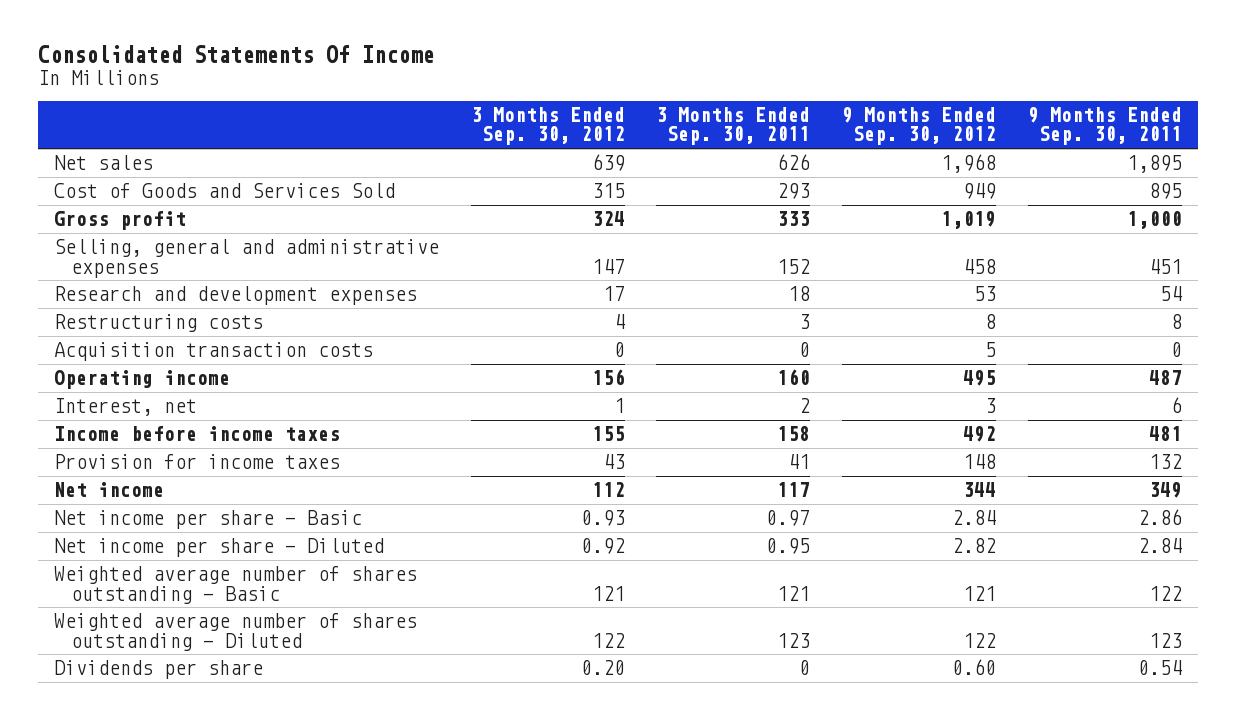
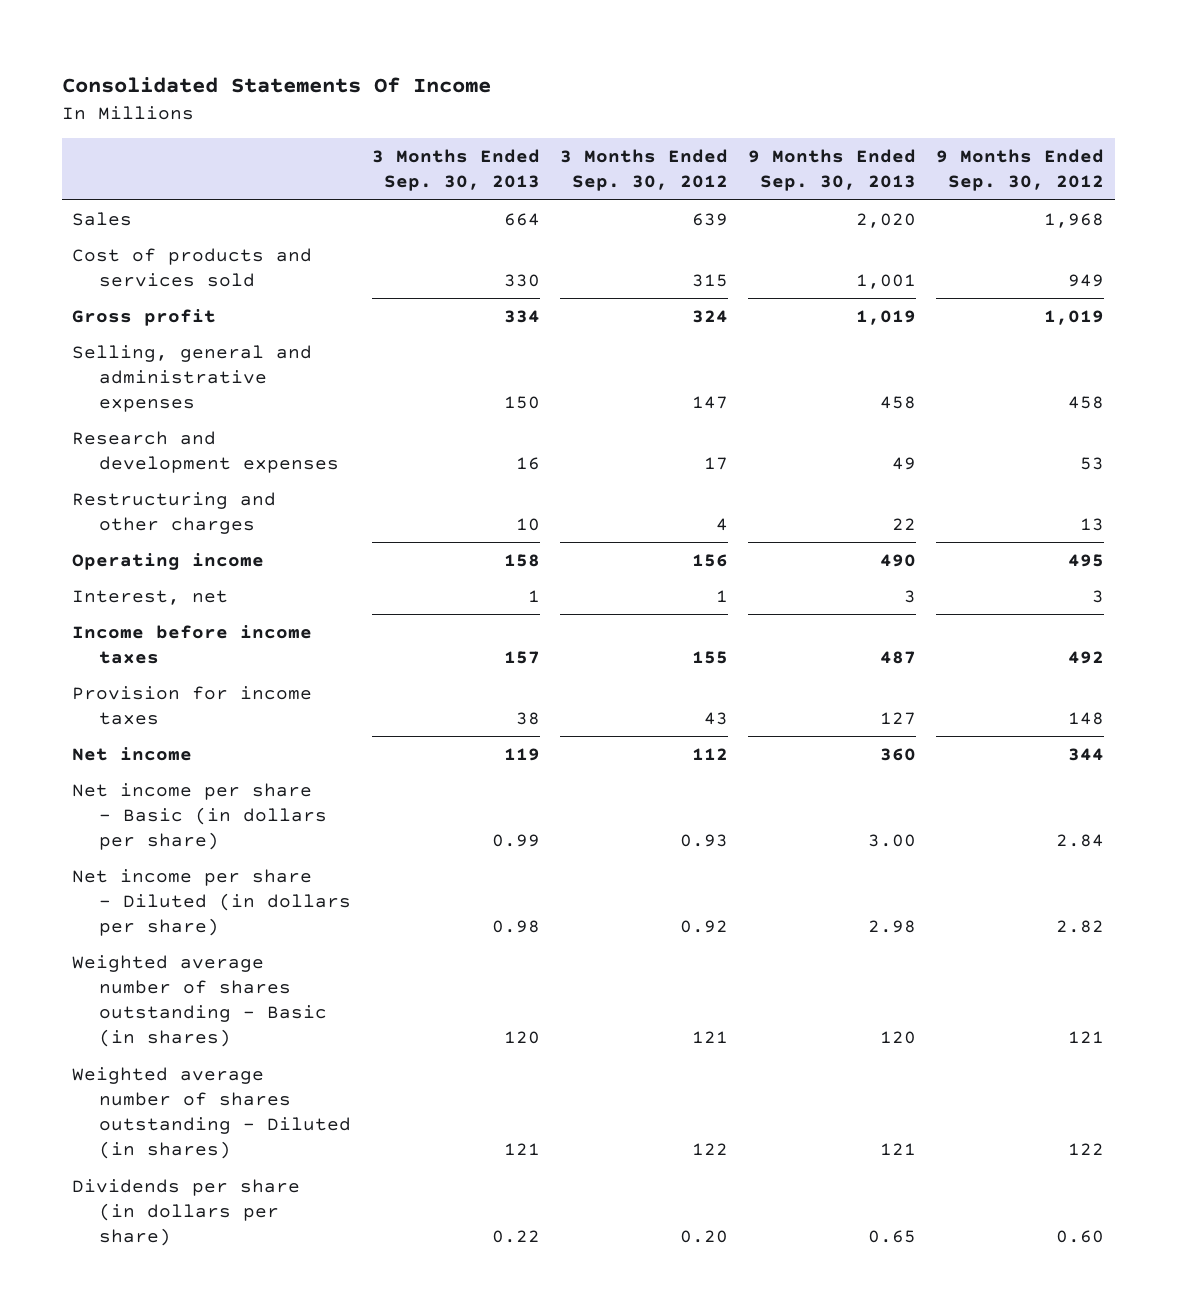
[656,107,811,146] 3 Months Ended Sep. 30, 2011 -> none
[1028,107,1183,146] 9 Months Ended Sep. 30, 2011 -> none
none -> [371,149,540,192] 3 Months Ended Sep. 30, 2013
none -> [748,149,917,192] 9 Months Ended Sep. 30, 2013
[53,155,153,171] Net sales -> [72,211,133,226] Sales
[53,183,395,199] Cost of Goods and Services Sold -> [72,247,313,287] Cost of products and services sold
[53,314,263,333] Restructuring costs -> none
[53,342,373,362] Acquisition transaction costs -> none
none -> [72,491,277,534] Restructuring and other charges
[53,510,362,530] Net income per share - Basic -> [72,782,328,851] Net income per share - Basic (in dollars per share)
[53,538,384,558] Net income per share - Diluted -> [72,868,352,937] Net income per share - Diluted (in dollars per share)
[53,566,417,604] Weighted average number of shares outstanding - Basic -> [72,954,328,1048] Weighted average number of shares outstanding - Basic (in shares)
[53,613,417,651] Weighted average number of shares outstanding - Diluted -> [72,1066,352,1160] Weighted average number of shares outstanding - Diluted (in shares)
[53,660,263,680] Dividends per share -> [72,1178,301,1247] Dividends per share (in dollars per share)

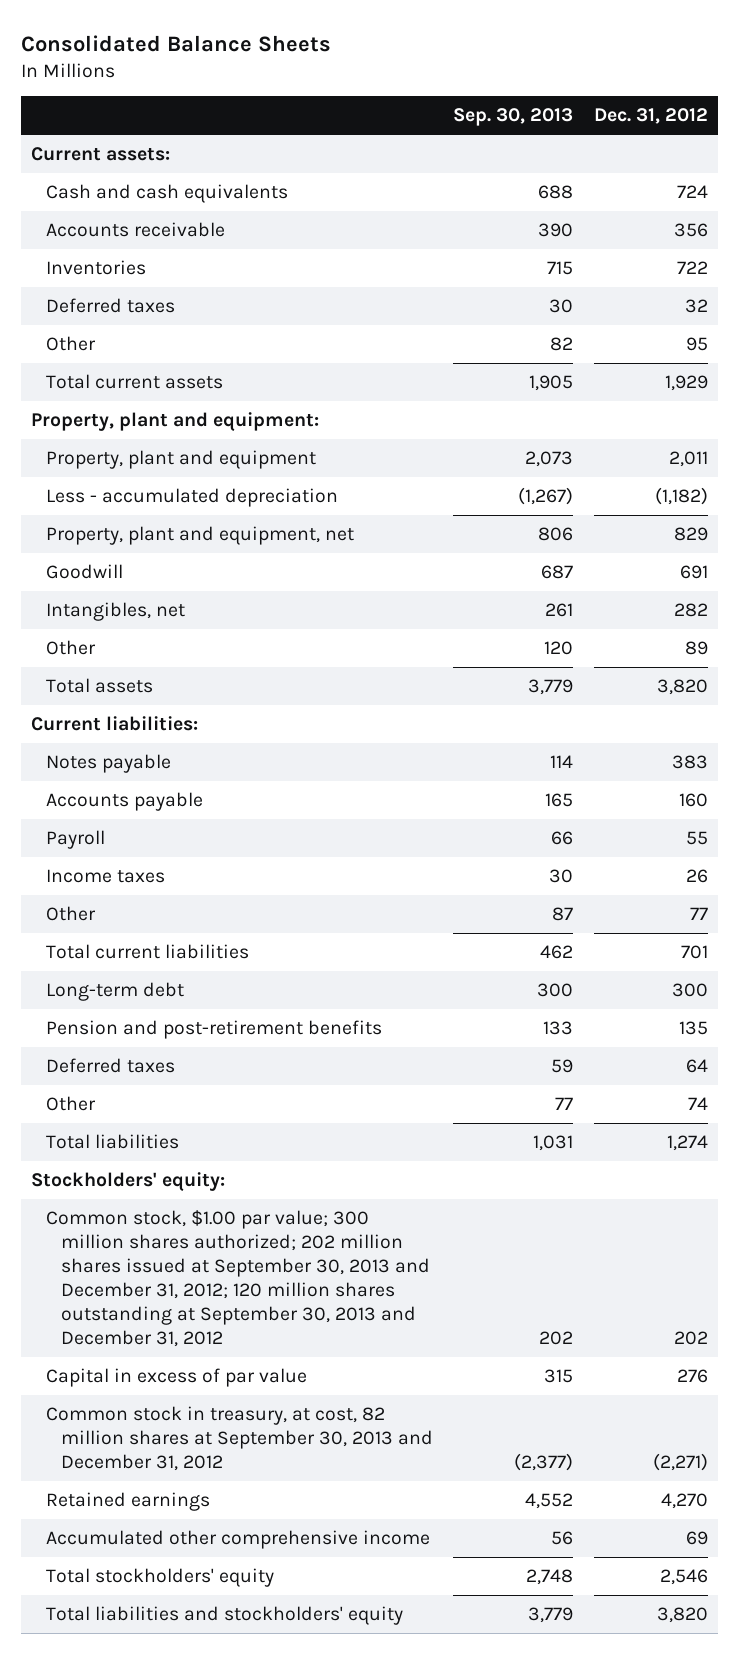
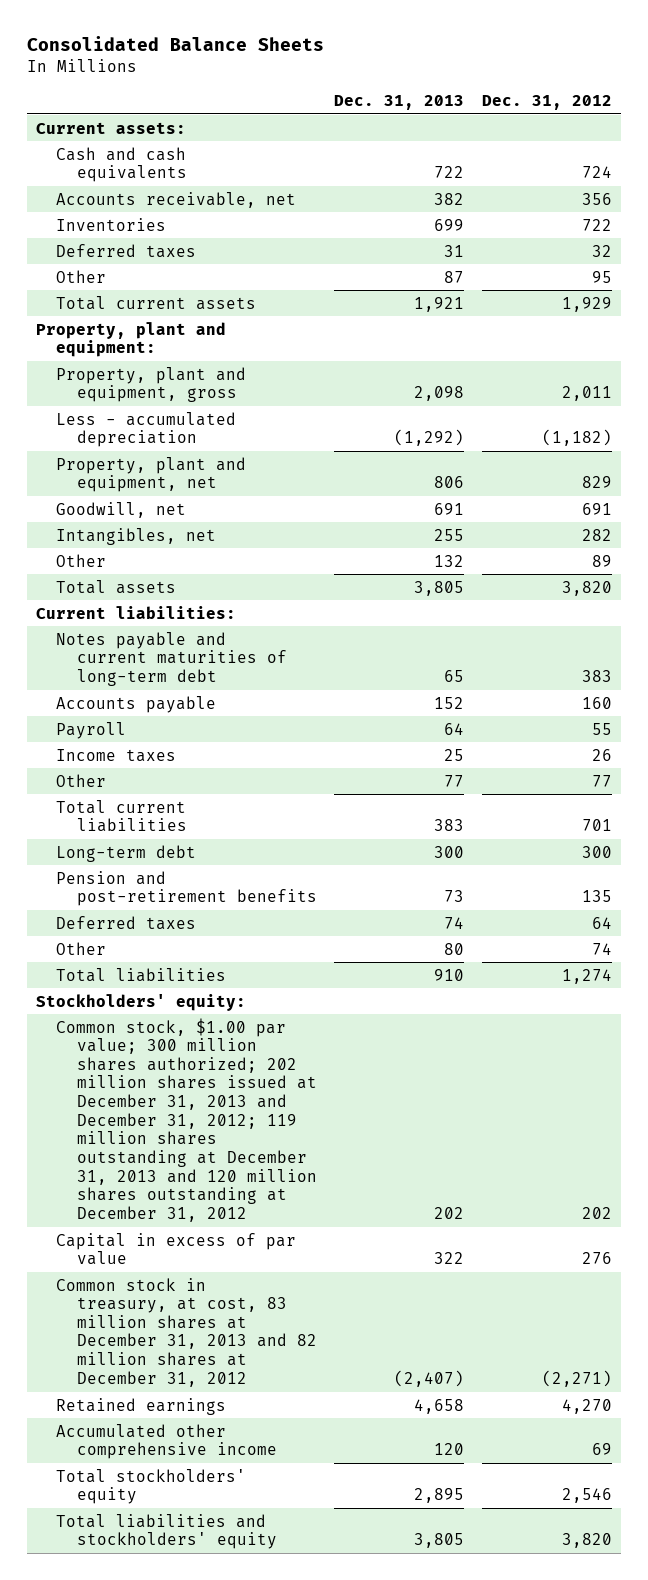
[453,108,574,127] Sep. 30, 2013 -> none
none -> [334,94,465,110] Dec. 31, 2013
[46,221,226,237] Accounts receivable -> [56,191,297,208] Accounts receivable, net
[46,449,317,469] Property, plant and equipment -> [56,366,247,403] Property, plant and equipment, gross
[46,563,124,579] Goodwill -> [56,501,187,518] Goodwill, net
[46,753,172,773] Notes payable -> [56,631,287,686] Notes payable and current maturities of long-term debt
[46,1209,431,1348] Common stock, $1.00 par value; 300 million shares authorized; 202 million shares issued at September 30, 2013 and December 31, 2012; 120 million shares outstanding at September 30, 2013 and December 31, 2012 -> [56,1017,317,1222] Common stock, $1.00 par value; 300 million shares authorized; 202 million shares issued at December 31, 2013 and December 31, 2012; 119 million shares outstanding at December 31, 2013 and 120 million shares outstanding at December 31, 2012
[46,1405,434,1472] Common stock in treasury, at cost, 82 million shares at September 30, 2013 and December 31, 2012 -> [56,1277,317,1387] Common stock in treasury, at cost, 83 million shares at December 31, 2013 and 82 million shares at December 31, 2012

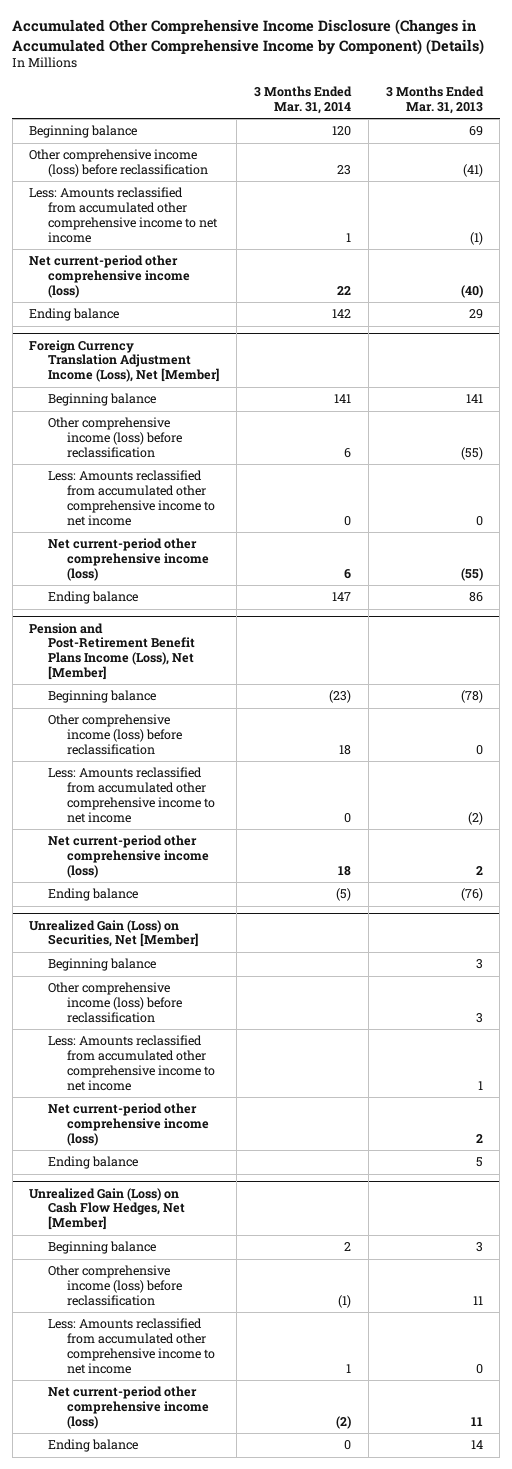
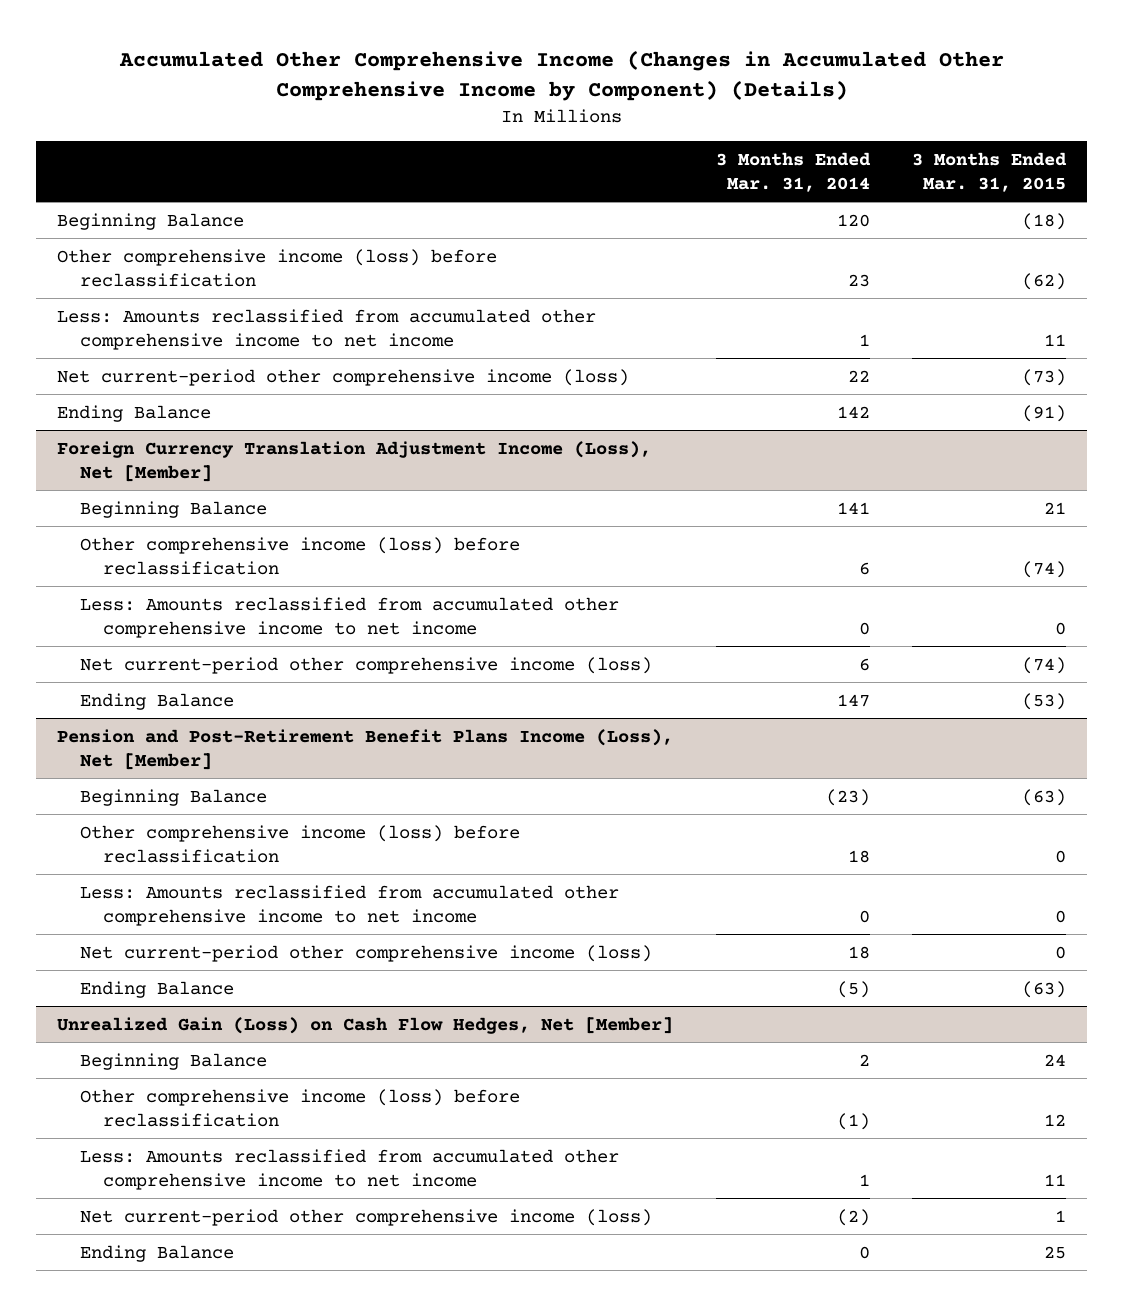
[12,19,485,55] Accumulated Other Comprehensive Income Disclosure (Changes in Accumulated Other Comprehensive Income by Component) (Details) -> [118,50,1004,101] Accumulated Other Comprehensive Income (Changes in Accumulated Other Comprehensive Income by Component) (Details)
[385,86,484,114] 3 Months Ended Mar. 31, 2013 -> none
none -> [911,151,1067,192] 3 Months Ended Mar. 31, 2015
[29,125,138,139] Beginning balance -> [57,212,245,230] Beginning Balance
[29,308,120,322] Ending balance -> [57,404,212,422] Ending Balance
[48,393,157,407] Beginning balance -> [80,500,268,518] Beginning Balance
[48,591,139,605] Ending balance -> [80,692,235,710] Ending Balance
[48,690,157,704] Beginning balance -> [80,788,268,806] Beginning Balance
[29,919,199,948] Unrealized Gain (Loss) on Securities, Net [Member] -> none
[48,958,157,972] Beginning balance -> none
[48,982,183,1023] Other comprehensive income (loss) before reclassification -> none
[48,1035,216,1091] Less: Amounts reclassified from accumulated other comprehensive income to net income -> none
[48,1103,210,1146] Net current-period other comprehensive income (loss) -> none
[48,1156,139,1170] Ending balance -> none
[48,888,139,902] Ending balance -> [80,980,235,998] Ending Balance
[48,1241,157,1255] Beginning balance -> [80,1052,268,1070] Beginning Balance
[48,1439,139,1453] Ending balance -> [80,1244,235,1262] Ending Balance

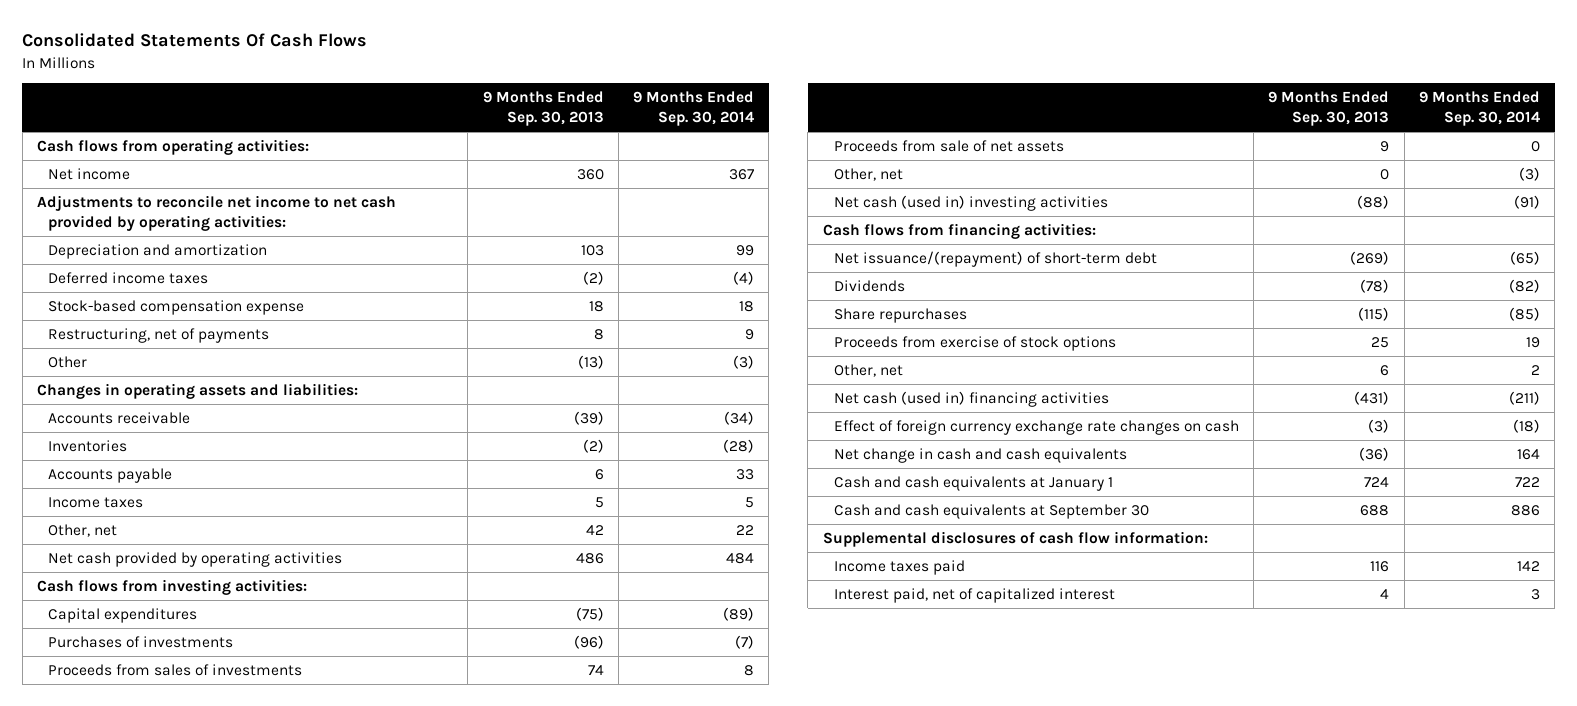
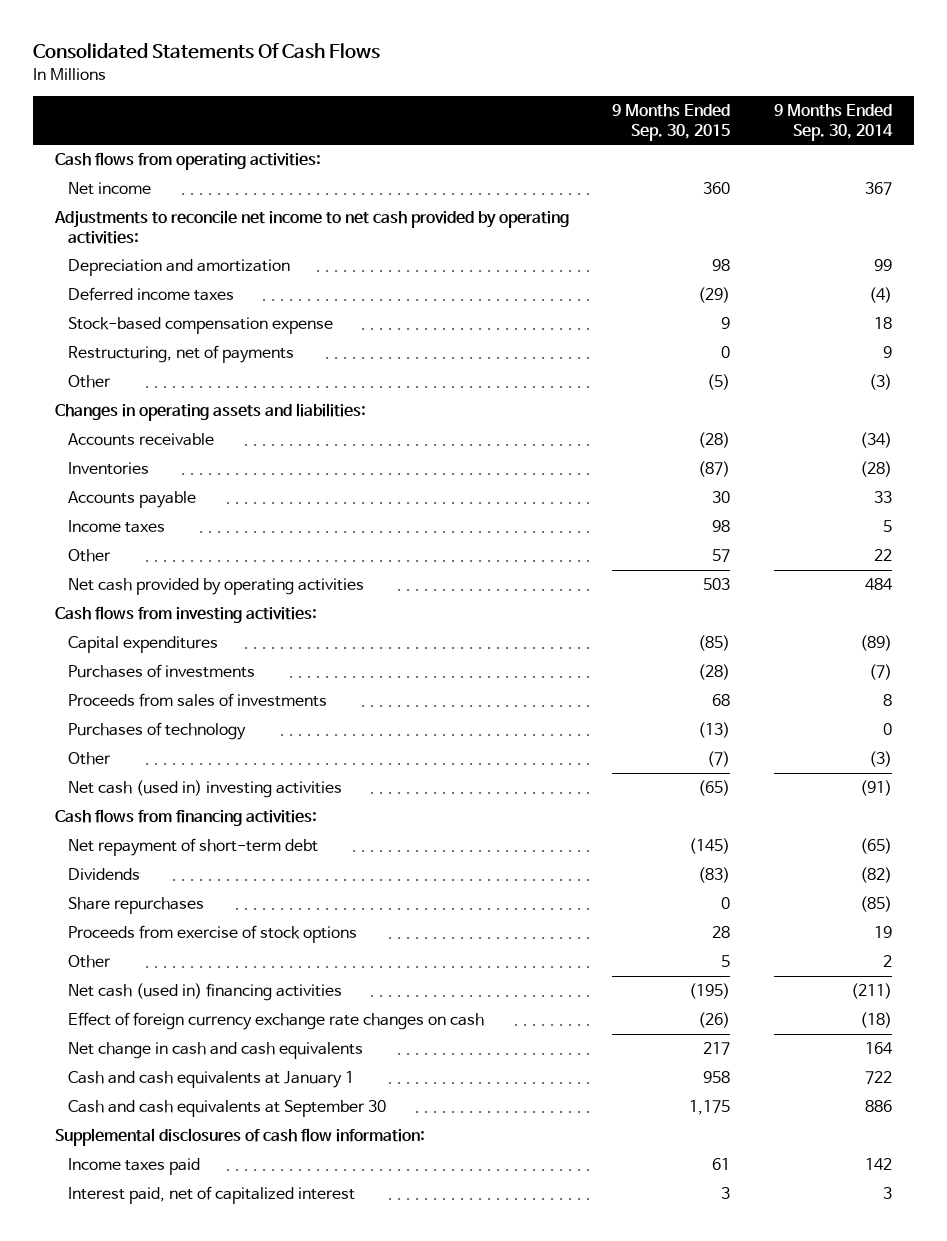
[482,91,604,126] 9 Months Ended Sep. 30, 2013 -> none
none -> [612,104,731,141] 9 Months Ended Sep. 30, 2015
[48,523,118,537] Other, net -> [67,549,111,563] Other
[833,139,1064,152] Proceeds from sale of net assets -> none
none -> [67,722,246,741] Purchases of technology
[833,167,903,181] Other, net -> [67,752,111,766] Other
[833,250,1157,267] Net issuance/(repayment) of short-term debt -> [67,838,318,857] Net repayment of short-term debt
[833,363,903,377] Other, net -> [67,955,111,969] Other

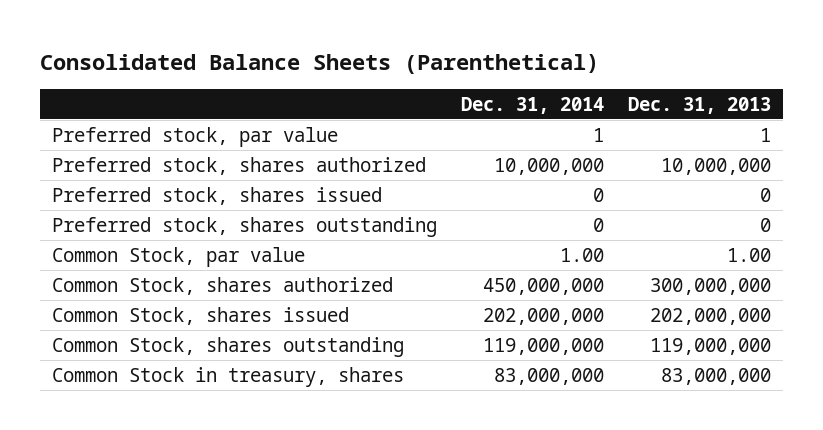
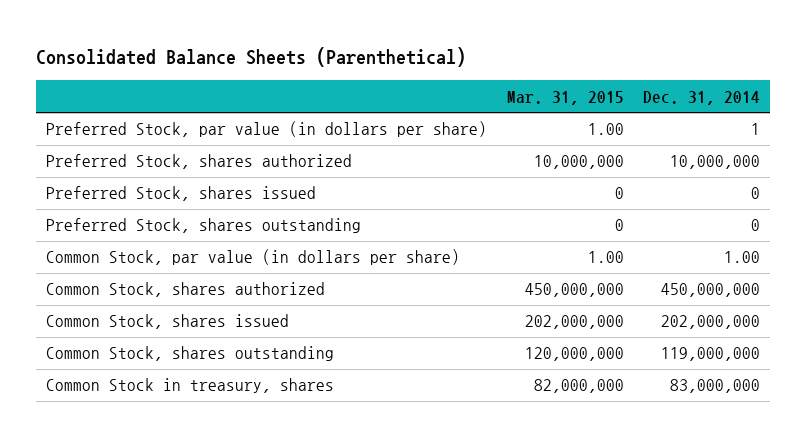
[628,96,772,114] Dec. 31, 2013 -> none
none -> [506,90,624,105] Mar. 31, 2015
[52,126,339,147] Preferred stock, par value -> [46,121,488,138] Preferred Stock, par value (in dollars per share)
[52,156,427,175] Preferred stock, shares authorized -> [46,154,353,170] Preferred Stock, shares authorized
[52,186,383,205] Preferred stock, shares issued -> [46,186,317,202] Preferred Stock, shares issued
[52,216,438,237] Preferred stock, shares outstanding -> [46,218,362,234] Preferred Stock, shares outstanding
[52,246,306,267] Common Stock, par value -> [46,249,461,266] Common Stock, par value (in dollars per share)

